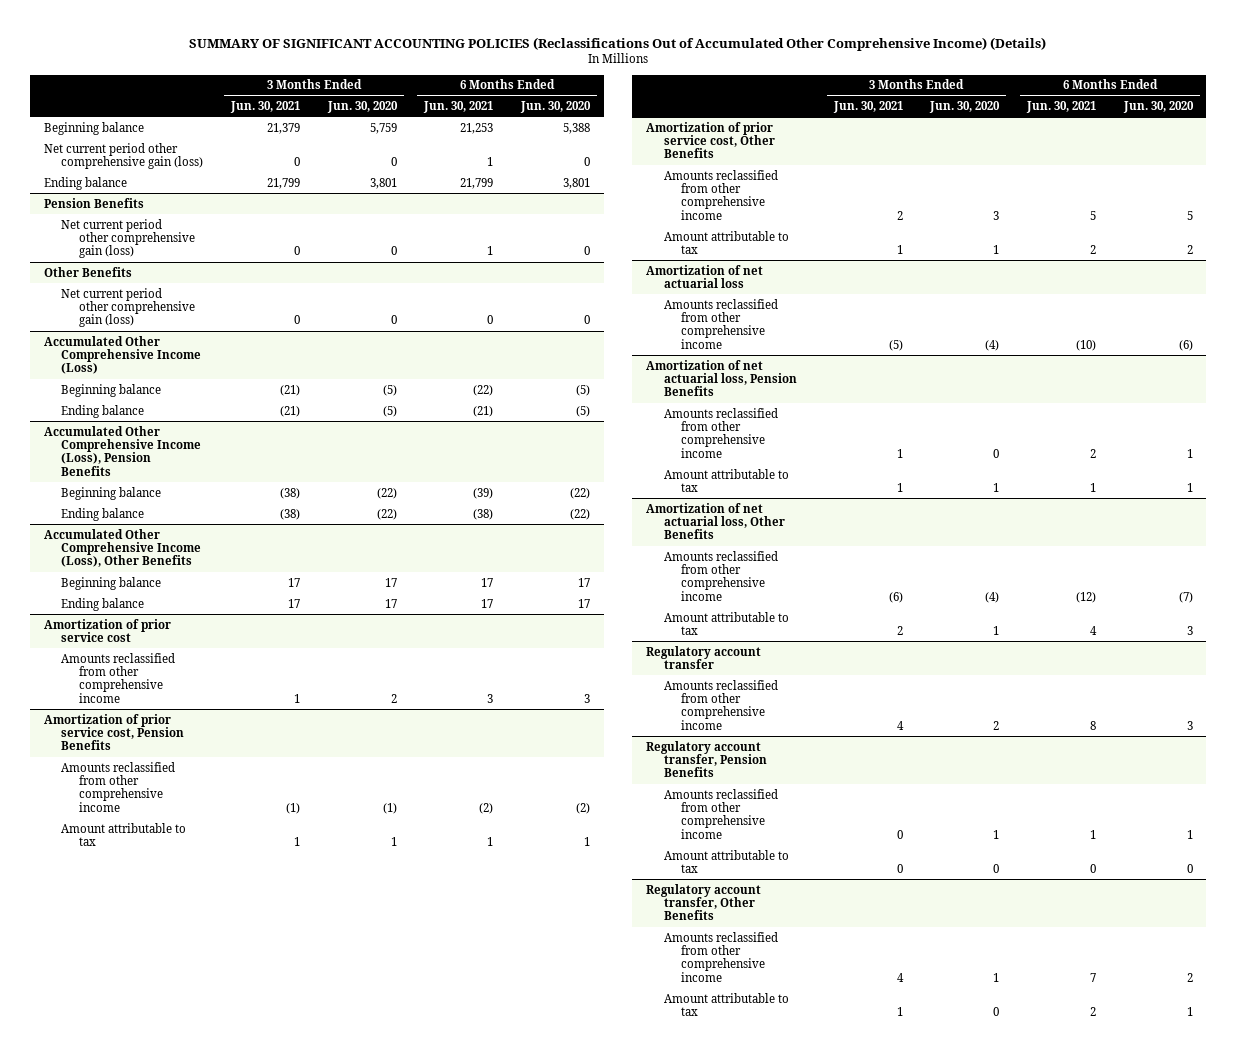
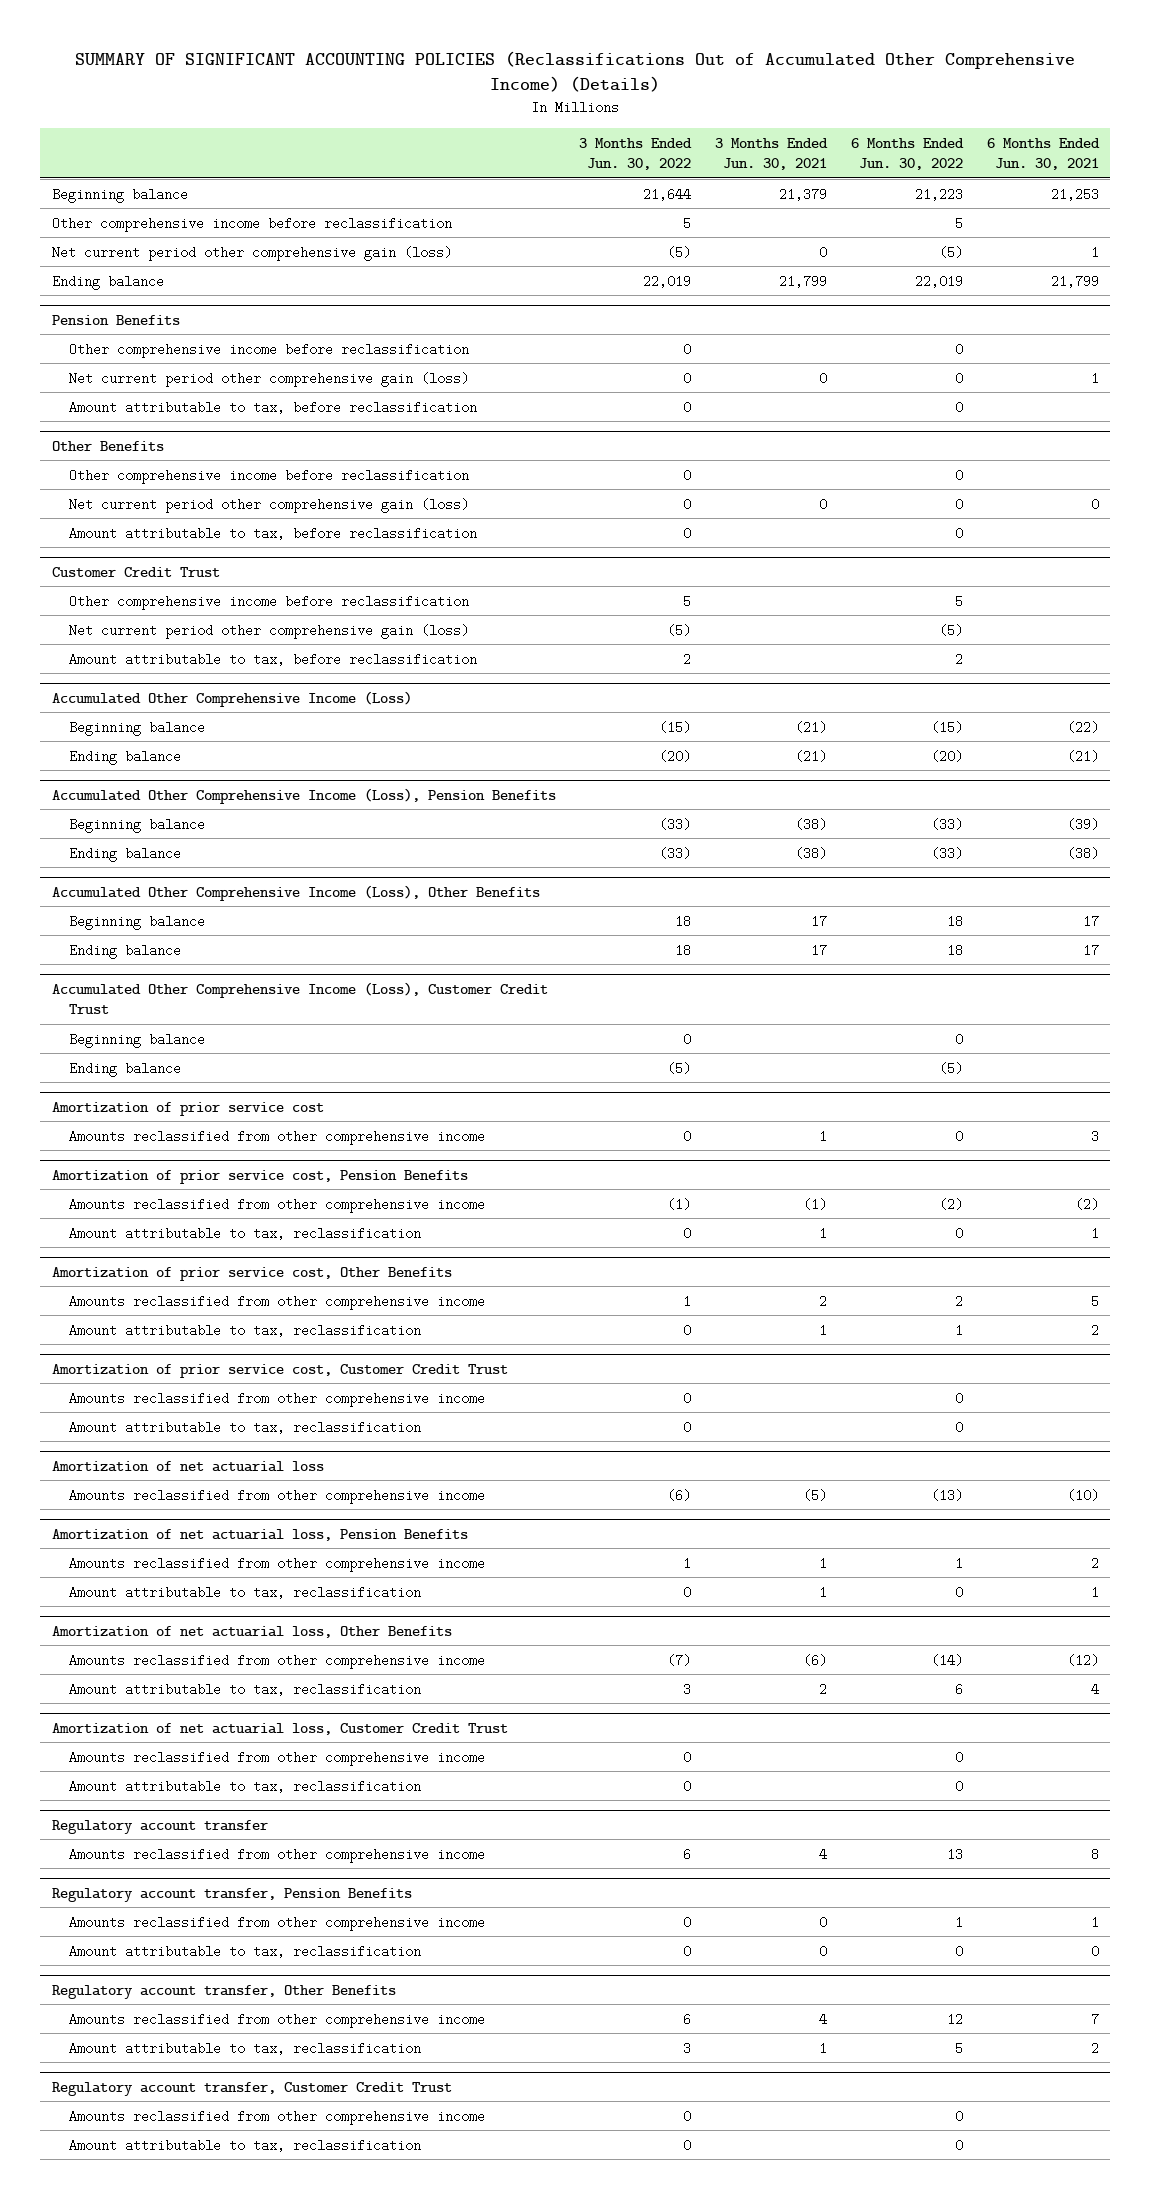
[326,101,398,114] Jun. 30, 2020 -> none
[520,101,592,114] Jun. 30, 2020 -> none
none -> [579,137,693,170] 3 Months Ended Jun. 30, 2022
none -> [850,137,964,170] 6 Months Ended Jun. 30, 2022
none -> [51,216,452,232] Other comprehensive income before reclassification
none -> [68,342,469,358] Other comprehensive income before reclassification
none -> [68,400,477,414] Amount attributable to tax, before reclassification
none -> [68,468,469,484] Other comprehensive income before reclassification
none -> [68,526,477,540] Amount attributable to tax, before reclassification
none -> [51,566,220,577] Customer Credit Trust
none -> [68,594,469,610] Other comprehensive income before reclassification
none -> [68,623,469,639] Net current period other comprehensive gain (loss)
none -> [68,652,477,666] Amount attributable to tax, before reclassification
none -> [51,981,548,1015] Accumulated Other Comprehensive Income (Loss), Customer Credit Trust
none -> [68,1032,205,1048] Beginning balance
none -> [68,1061,181,1077] Ending balance
[61,822,187,846] Amount attributable to tax -> [68,1226,421,1240] Amount attributable to tax, reclassification
[663,230,789,254] Amount attributable to tax -> [68,1323,421,1337] Amount attributable to tax, reclassification
none -> [51,1363,508,1378] Amortization of prior service cost, Customer Credit Trust
none -> [68,1391,485,1407] Amounts reclassified from other comprehensive income
none -> [68,1420,421,1434] Amount attributable to tax, reclassification
[663,468,789,492] Amount attributable to tax -> [68,1585,421,1599] Amount attributable to tax, reclassification
[663,611,789,635] Amount attributable to tax -> [68,1682,421,1696] Amount attributable to tax, reclassification
none -> [51,1722,508,1735] Amortization of net actuarial loss, Customer Credit Trust
none -> [68,1750,485,1766] Amounts reclassified from other comprehensive income
none -> [68,1779,421,1793] Amount attributable to tax, reclassification
[663,849,789,873] Amount attributable to tax -> [68,1944,421,1958] Amount attributable to tax, reclassification
[663,992,789,1016] Amount attributable to tax -> [68,2041,421,2055] Amount attributable to tax, reclassification
none -> [51,2081,452,2096] Regulatory account transfer, Customer Credit Trust
none -> [68,2109,485,2125] Amounts reclassified from other comprehensive income
none -> [68,2138,421,2152] Amount attributable to tax, reclassification

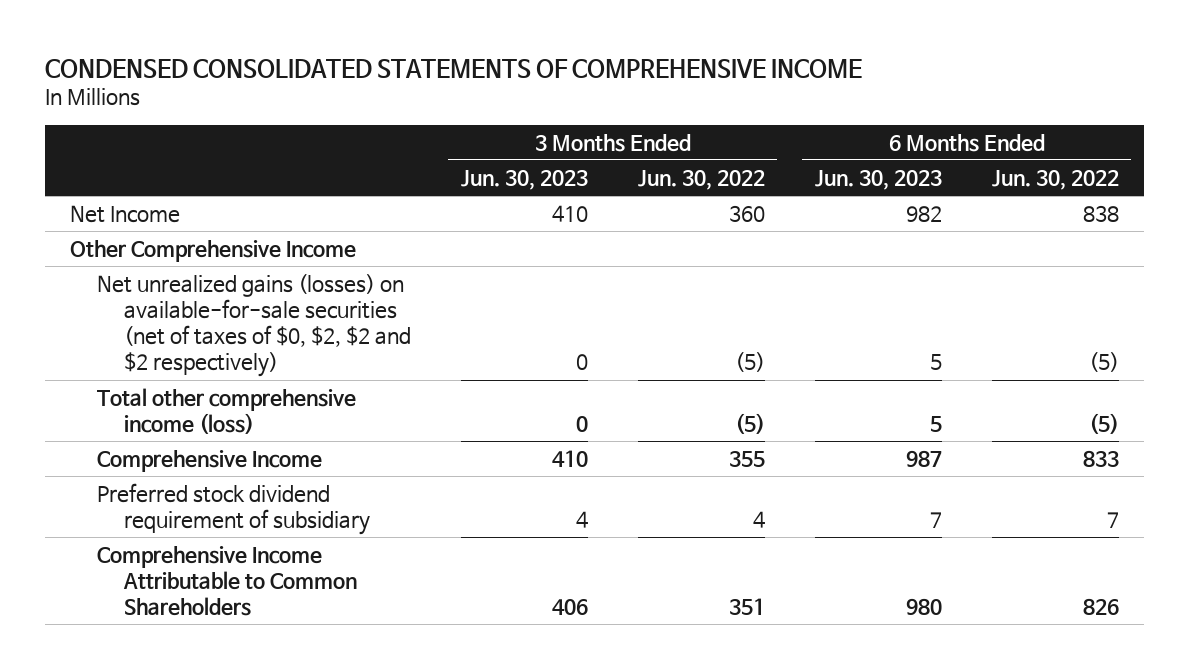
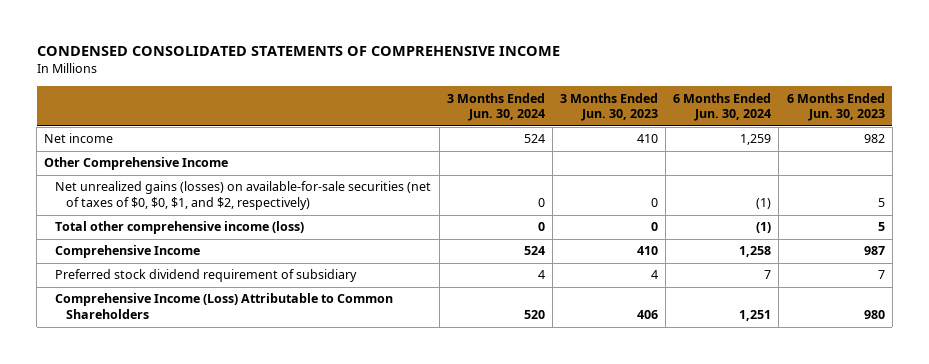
[637,169,765,190] Jun. 30, 2022 -> none
[991,169,1119,190] Jun. 30, 2022 -> none
none -> [446,92,545,122] 3 Months Ended Jun. 30, 2024
none -> [673,92,772,122] 6 Months Ended Jun. 30, 2024
[70,204,181,223] Net Income -> [44,133,114,144] Net income
[96,273,411,378] Net unrealized gains (losses) on available-for-sale securities (net of taxes of $0, $2, $2 and $2 respectively) -> [55,181,432,211] Net unrealized gains (losses) on available-for-sale securities (net of taxes of $0, $0, $1, and $2, respectively)
[96,545,357,617] Comprehensive Income Attributable to Common Shareholders -> [55,293,394,320] Comprehensive Income (Loss) Attributable to Common Shareholders

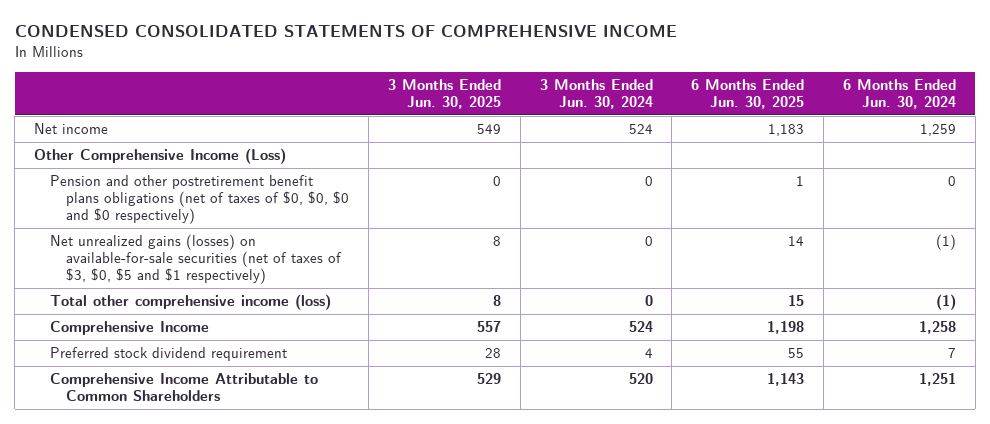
[559,92,658,122] 3 Months Ended Jun. 30, 2023 -> none
[786,92,885,122] 6 Months Ended Jun. 30, 2023 -> none
none -> [387,78,501,109] 3 Months Ended Jun. 30, 2025
none -> [691,78,805,109] 6 Months Ended Jun. 30, 2025
[44,157,229,171] Other Comprehensive Income -> [34,148,287,165] Other Comprehensive Income (Loss)
none -> [50,175,350,225] Pension and other postretirement benefit plans obligations (net of taxes of $0, $0, $0 and $0 respectively)
[55,181,432,211] Net unrealized gains (losses) on available-for-sale securities (net of taxes of $0, $0, $1, and $2, respectively) -> [50,234,343,285] Net unrealized gains (losses) on available-for-sale securities (net of taxes of $3, $0, $5 and $1 respectively)
[55,269,358,283] Preferred stock dividend requirement of subsidiary -> [50,347,288,362] Preferred stock dividend requirement
[55,293,394,320] Comprehensive Income (Loss) Attributable to Common Shareholders -> [50,373,319,402] Comprehensive Income Attributable to Common Shareholders

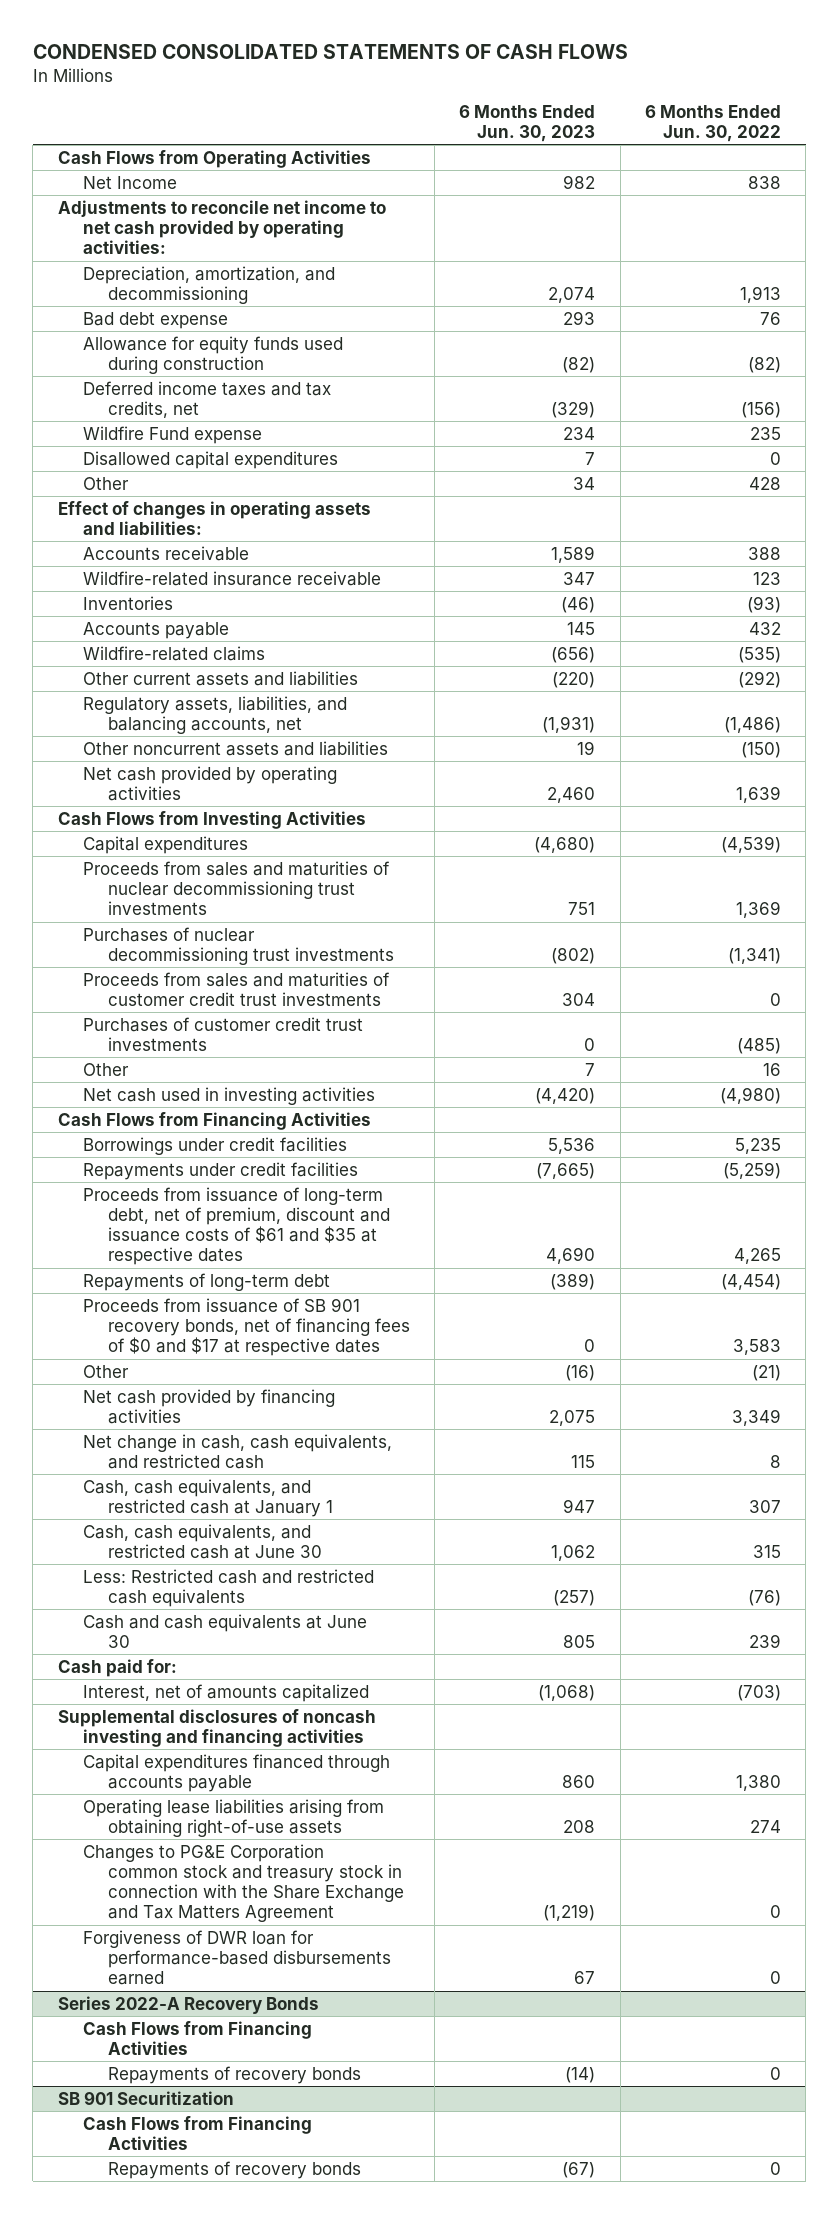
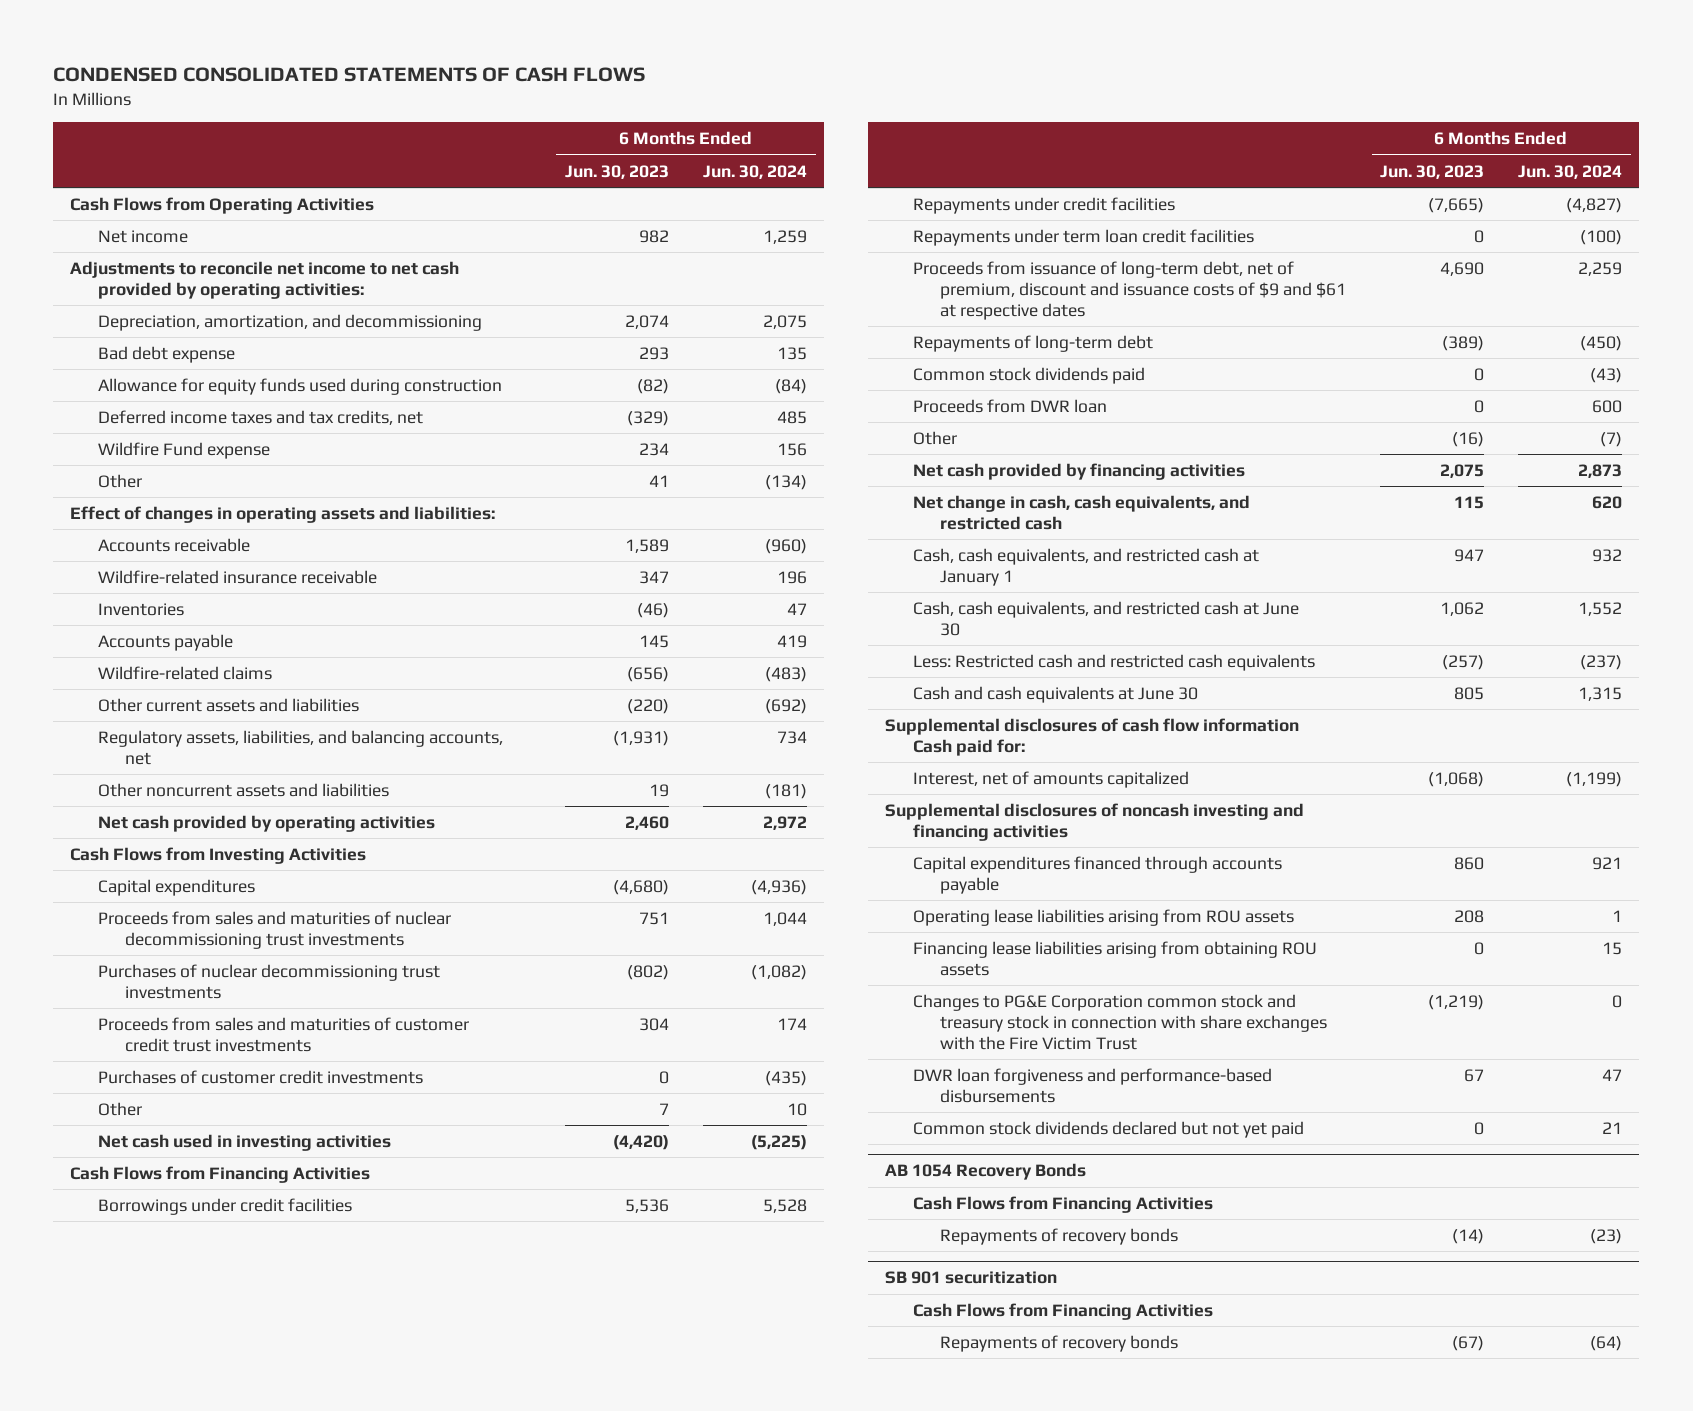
[645,104,782,142] 6 Months Ended Jun. 30, 2022 -> none
none -> [703,164,808,179] Jun. 30, 2024
[82,175,177,189] Net Income -> [97,229,188,243] Net income
[82,450,338,469] Disallowed capital expenditures -> none
[573,476,596,490] 34 -> [649,474,670,487] 41
[82,1016,363,1051] Purchases of customer credit trust investments -> [97,1069,423,1084] Purchases of customer credit investments
none -> [912,228,1254,246] Repayments under term loan credit facilities
[82,1186,390,1266] Proceeds from issuance of long-term debt, net of premium, discount and issuance costs of $61 and $35 at respective dates -> [912,260,1347,320] Proceeds from issuance of long-term debt, net of premium, discount and issuance costs of $9 and $61 at respective dates
[82,1297,410,1357] Proceeds from issuance of SB 901 recovery bonds, net of financing fees of $0 and $17 at respective dates -> none
none -> [912,366,1145,384] Common stock dividends paid
none -> [912,398,1107,413] Proceeds from DWR loan
[57,1658,177,1677] Cash paid for: -> [885,717,1300,756] Supplemental disclosures of cash flow information Cash paid for:
[57,1995,319,2014] Series 2022-A Recovery Bonds -> none
[82,1798,384,1837] Operating lease liabilities arising from obtaining right-of-use assets -> [912,908,1294,926] Operating lease liabilities arising from ROU assets
none -> [912,940,1317,976] Financing lease liabilities arising from obtaining ROU assets
[82,1843,404,1923] Changes to PG&E Corporation common stock and treasury stock in connection with the Share Exchange and Tax Matters Agreement -> [912,993,1328,1050] Changes to PG&E Corporation common stock and treasury stock in connection with share exchanges with the Fire Victim Trust
[82,1929,391,1986] Forgiveness of DWR loan for performance-based disbursements earned -> [912,1067,1272,1103] DWR loan forgiveness and performance-based disbursements
none -> [912,1120,1304,1138] Common stock dividends declared but not yet paid
none -> [885,1163,1087,1181] AB 1054 Recovery Bonds
[57,2090,234,2105] SB 901 Securitization -> [885,1271,1058,1285] SB 901 securitization

